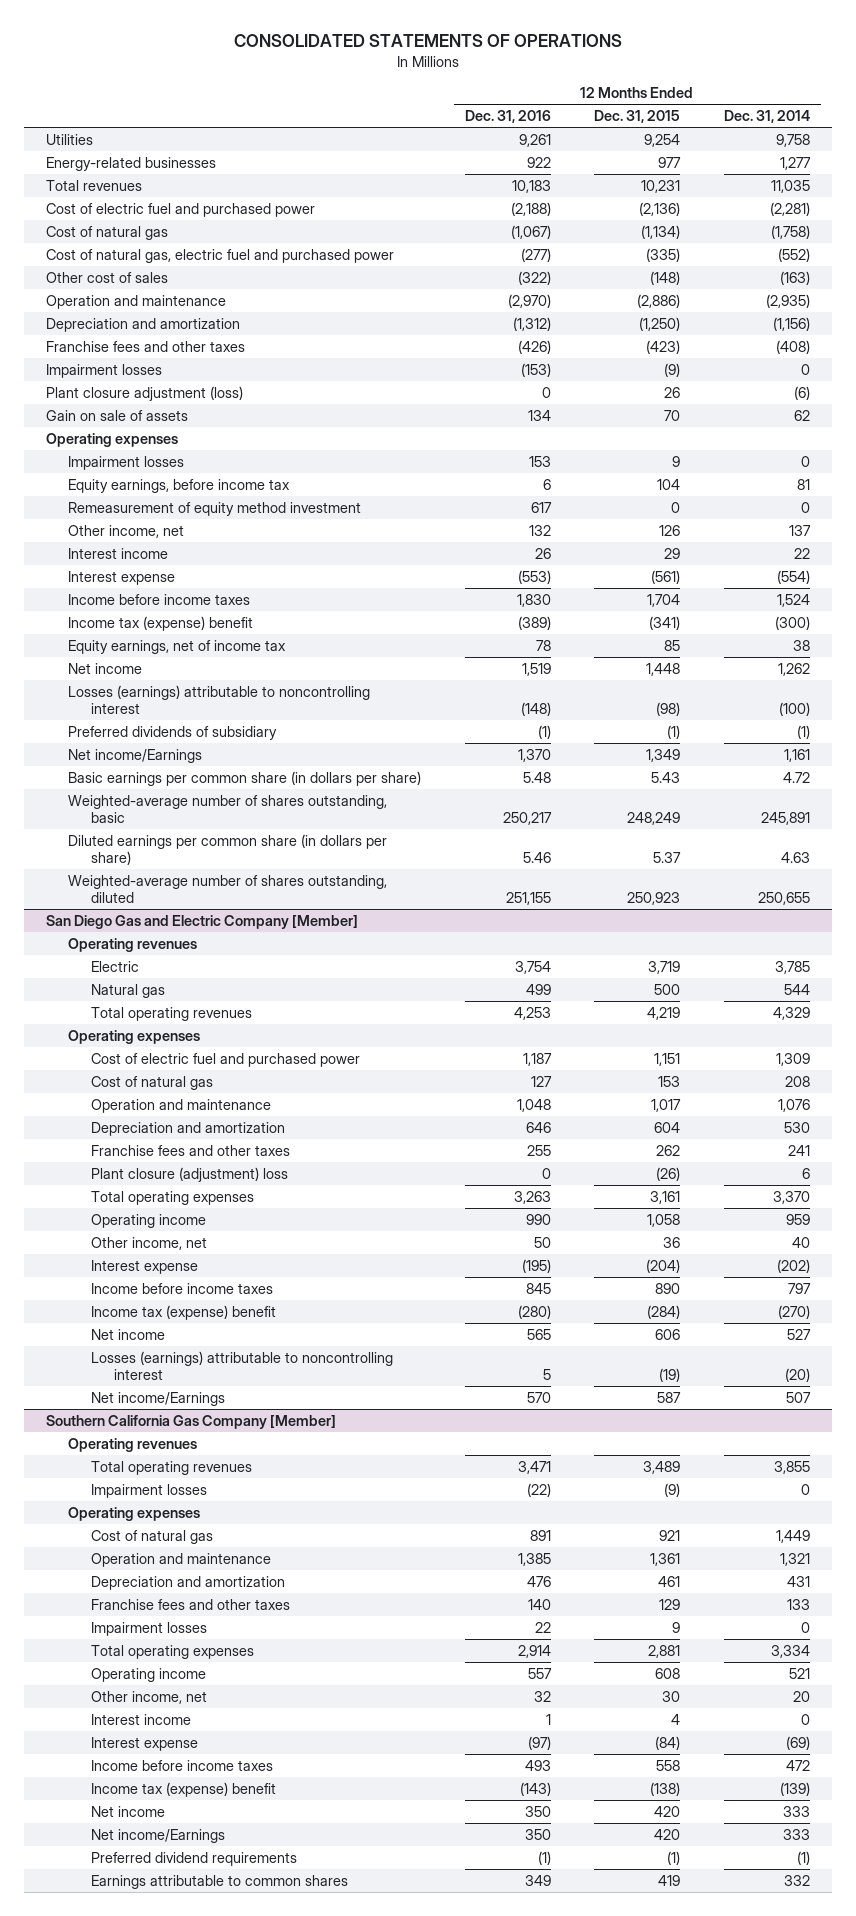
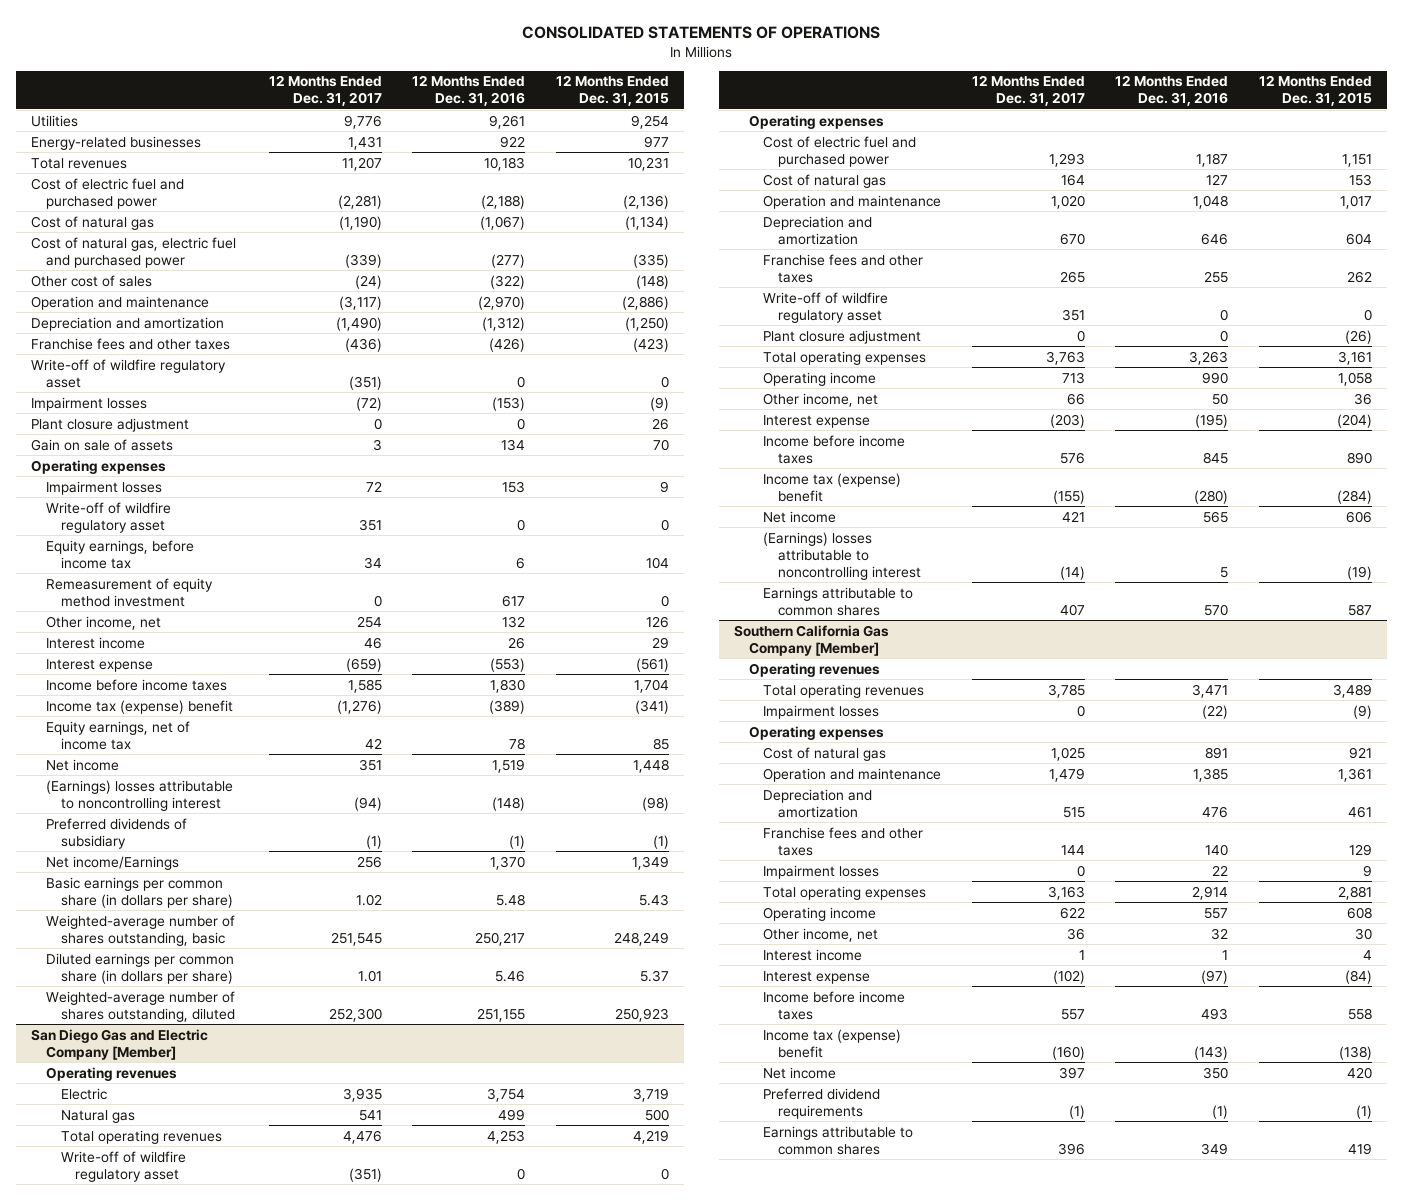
[723,110,810,124] Dec. 31, 2014 -> none
none -> [268,75,382,107] 12 Months Ended Dec. 31, 2017
none -> [31,358,227,388] Write-off of wildfire regulatory asset
[45,385,243,401] Plant closure adjustment (loss) -> [31,417,190,432] Plant closure adjustment
none -> [45,501,171,533] Write-off of wildfire regulatory asset
[68,684,371,715] Losses (earnings) attributable to noncontrolling interest -> [45,779,233,811] (Earnings) losses attributable to noncontrolling interest
none -> [60,1150,186,1182] Write-off of wildfire regulatory asset
none -> [763,291,889,323] Write-off of wildfire regulatory asset
[90,1166,288,1182] Plant closure (adjustment) loss -> [763,329,922,344] Plant closure adjustment
[90,1350,393,1381] Losses (earnings) attributable to noncontrolling interest -> [763,531,921,580] (Earnings) losses attributable to noncontrolling interest
[90,1391,225,1406] Net income/Earnings -> [763,586,914,616] Earnings attributable to common shares
[90,1828,225,1843] Net income/Earnings -> none

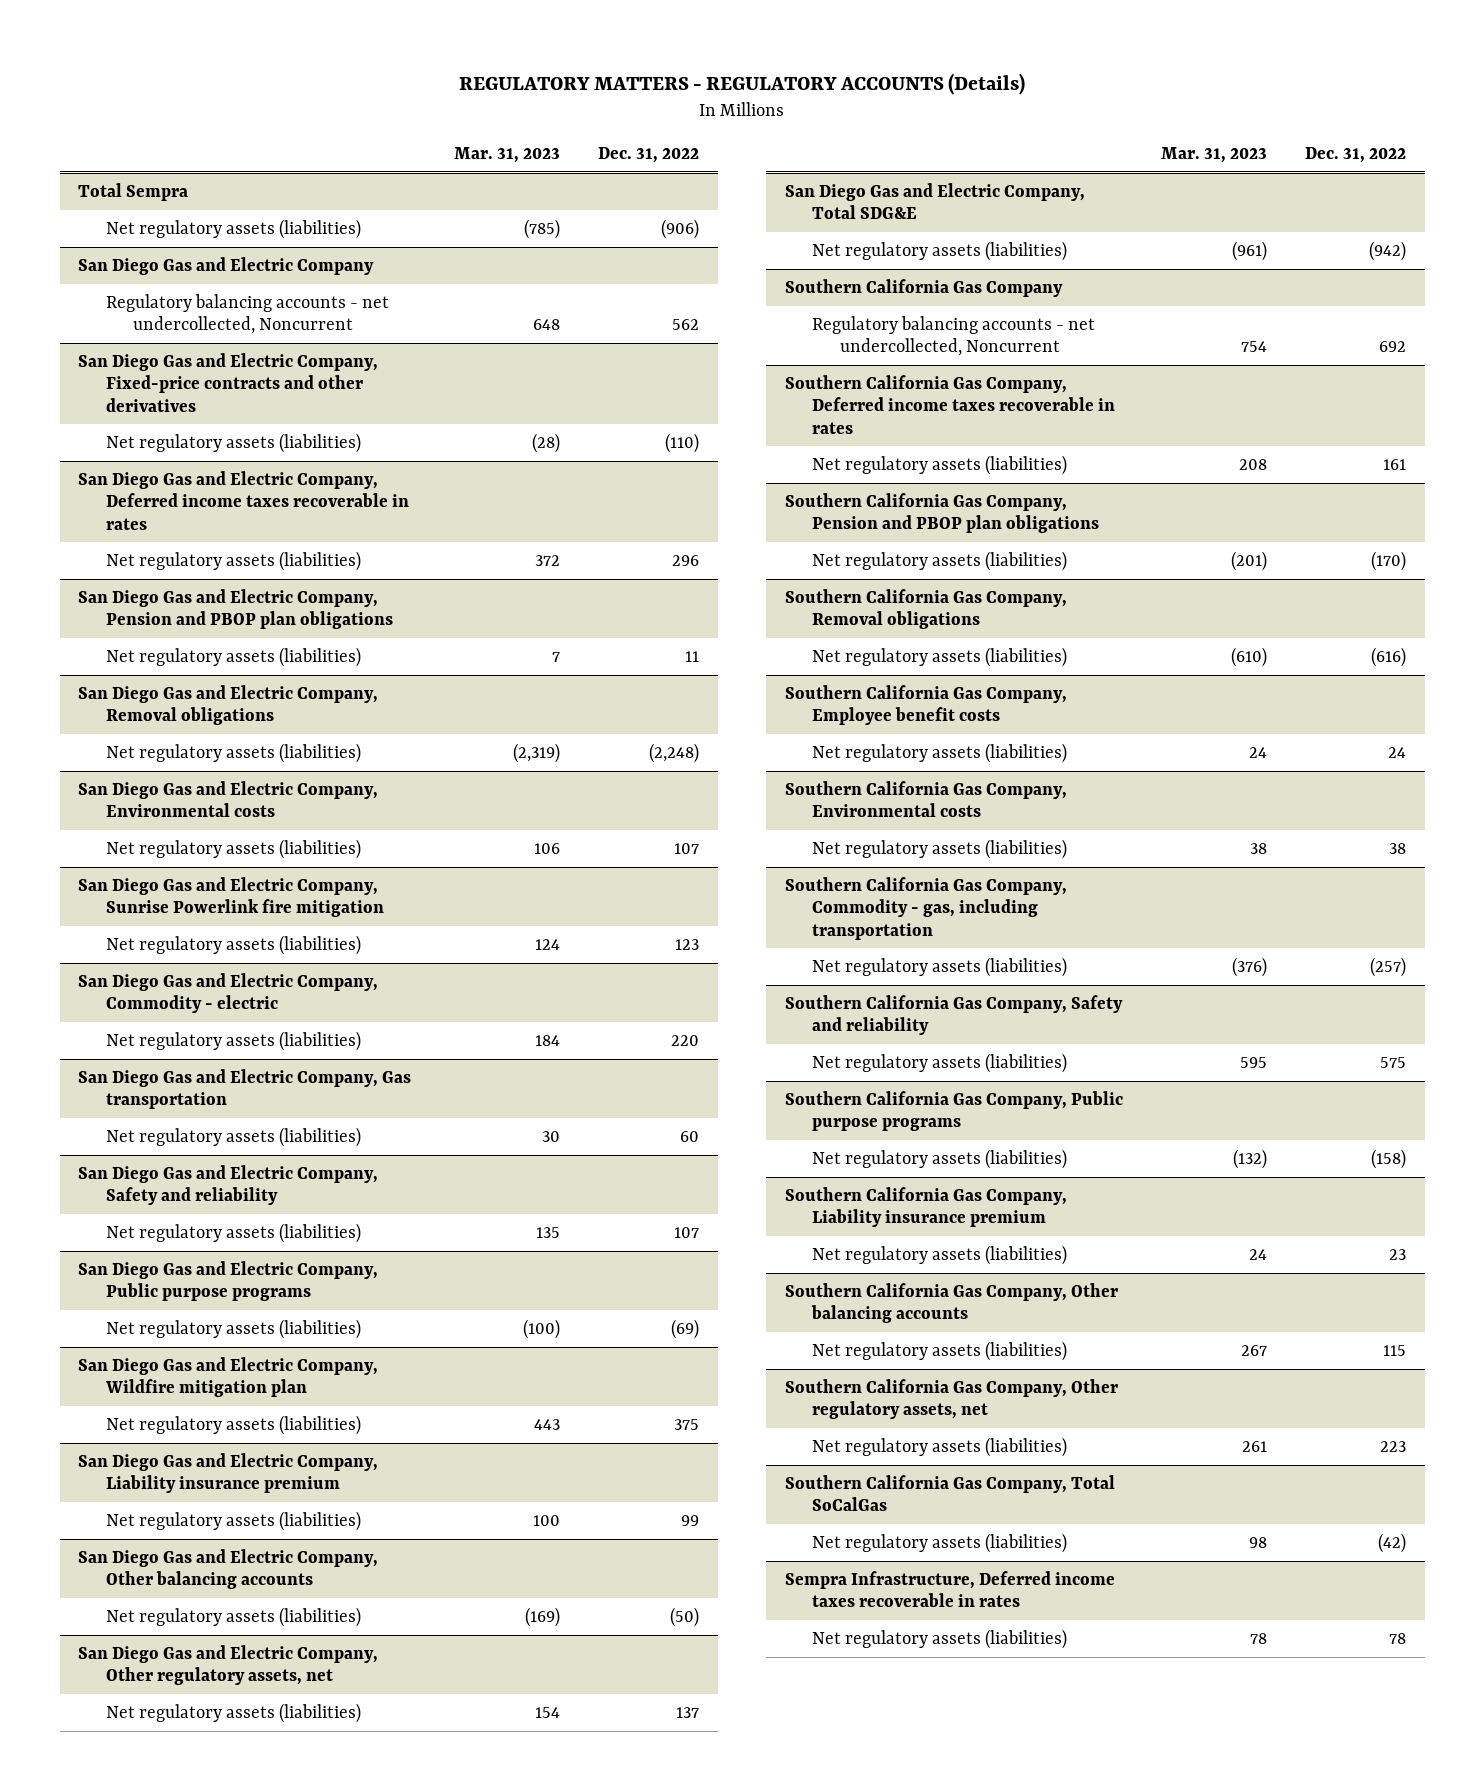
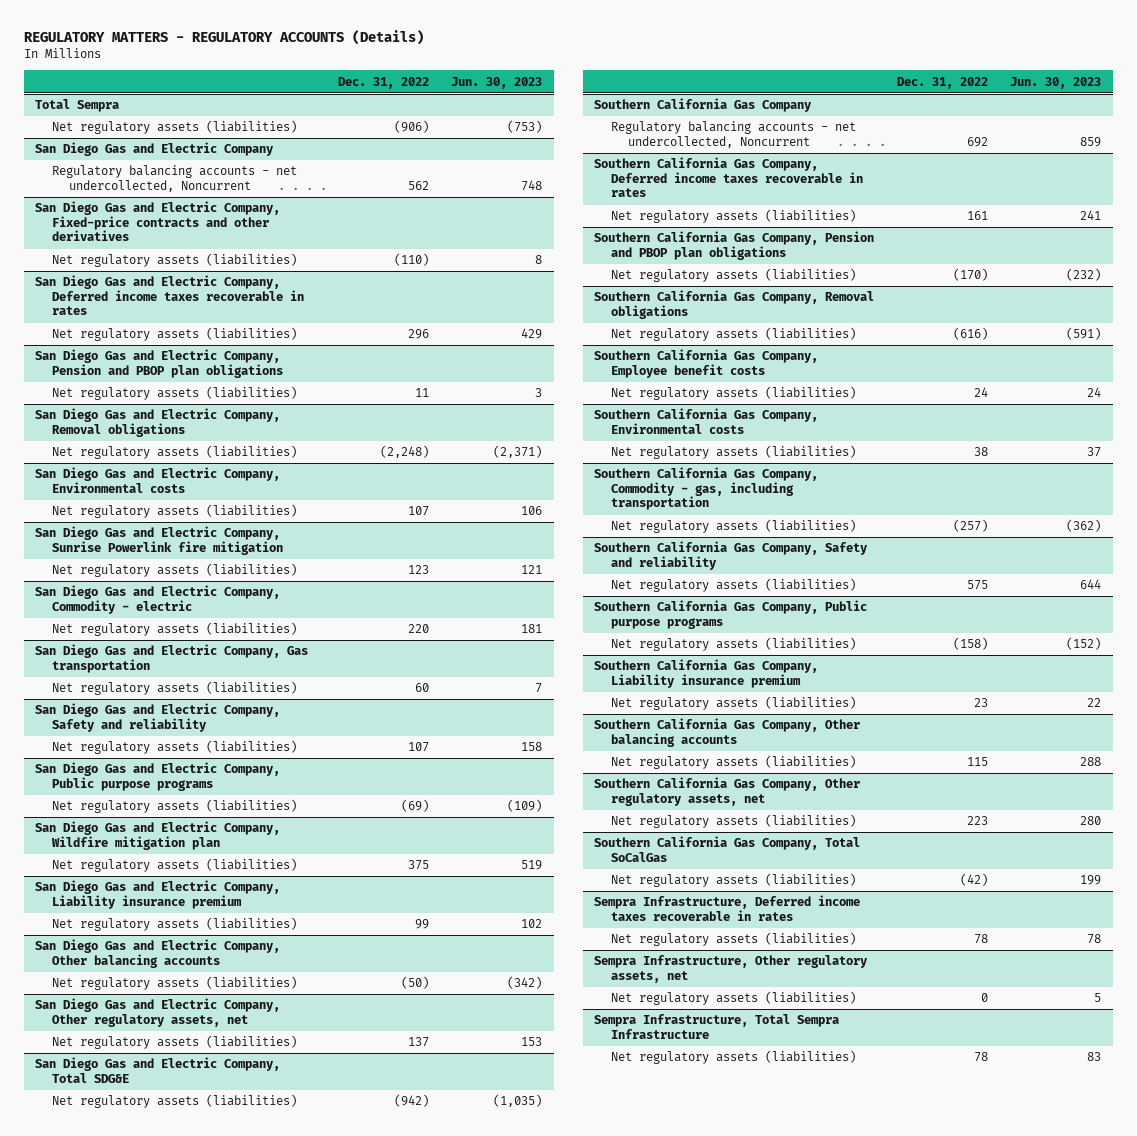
[454,146,561,163] Mar. 31, 2023 -> none
none -> [451,76,543,89] Jun. 30, 2023
none -> [594,955,869,983] Sempra Infrastructure, Other regulatory assets, net
none -> [611,991,857,1006] Net regulatory assets (liabilities)
none -> [594,1014,840,1039] Sempra Infrastructure, Total Sempra Infrastructure
none -> [611,1050,857,1065] Net regulatory assets (liabilities)

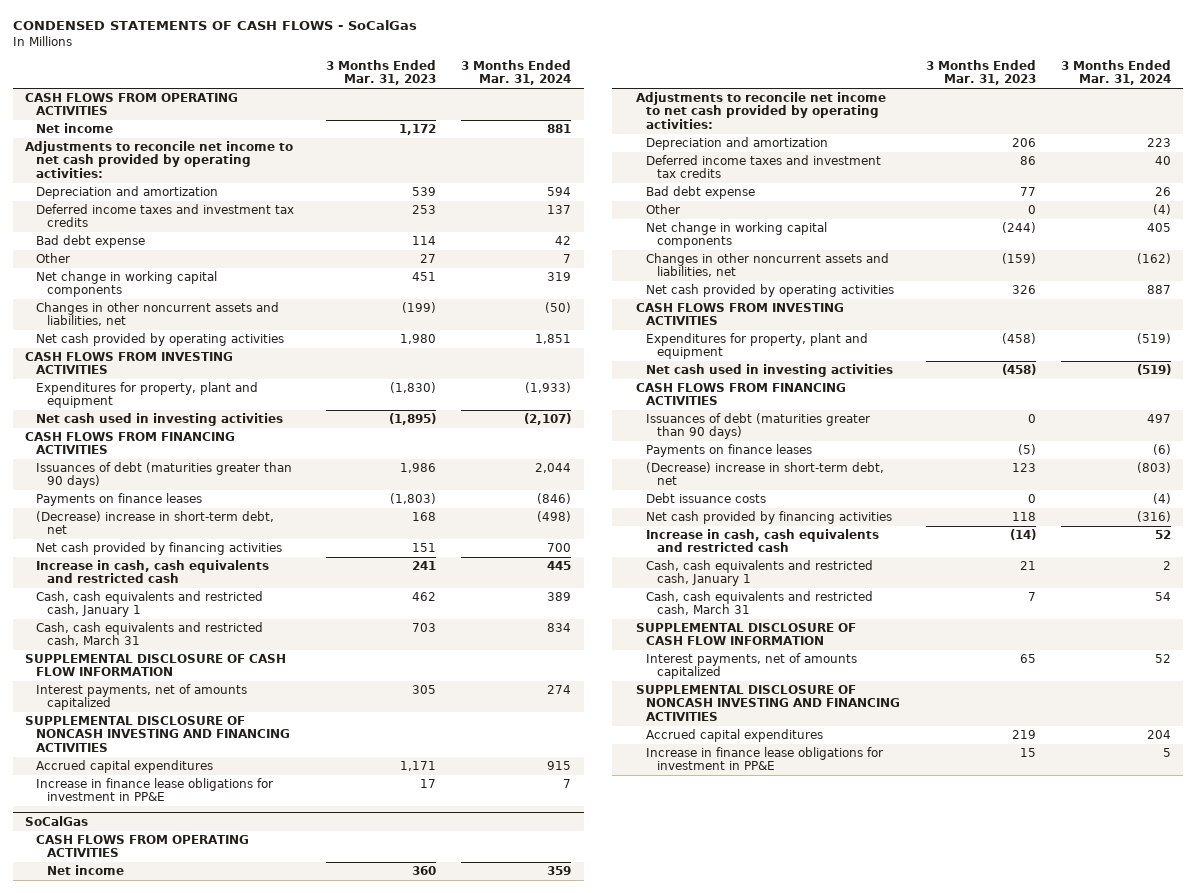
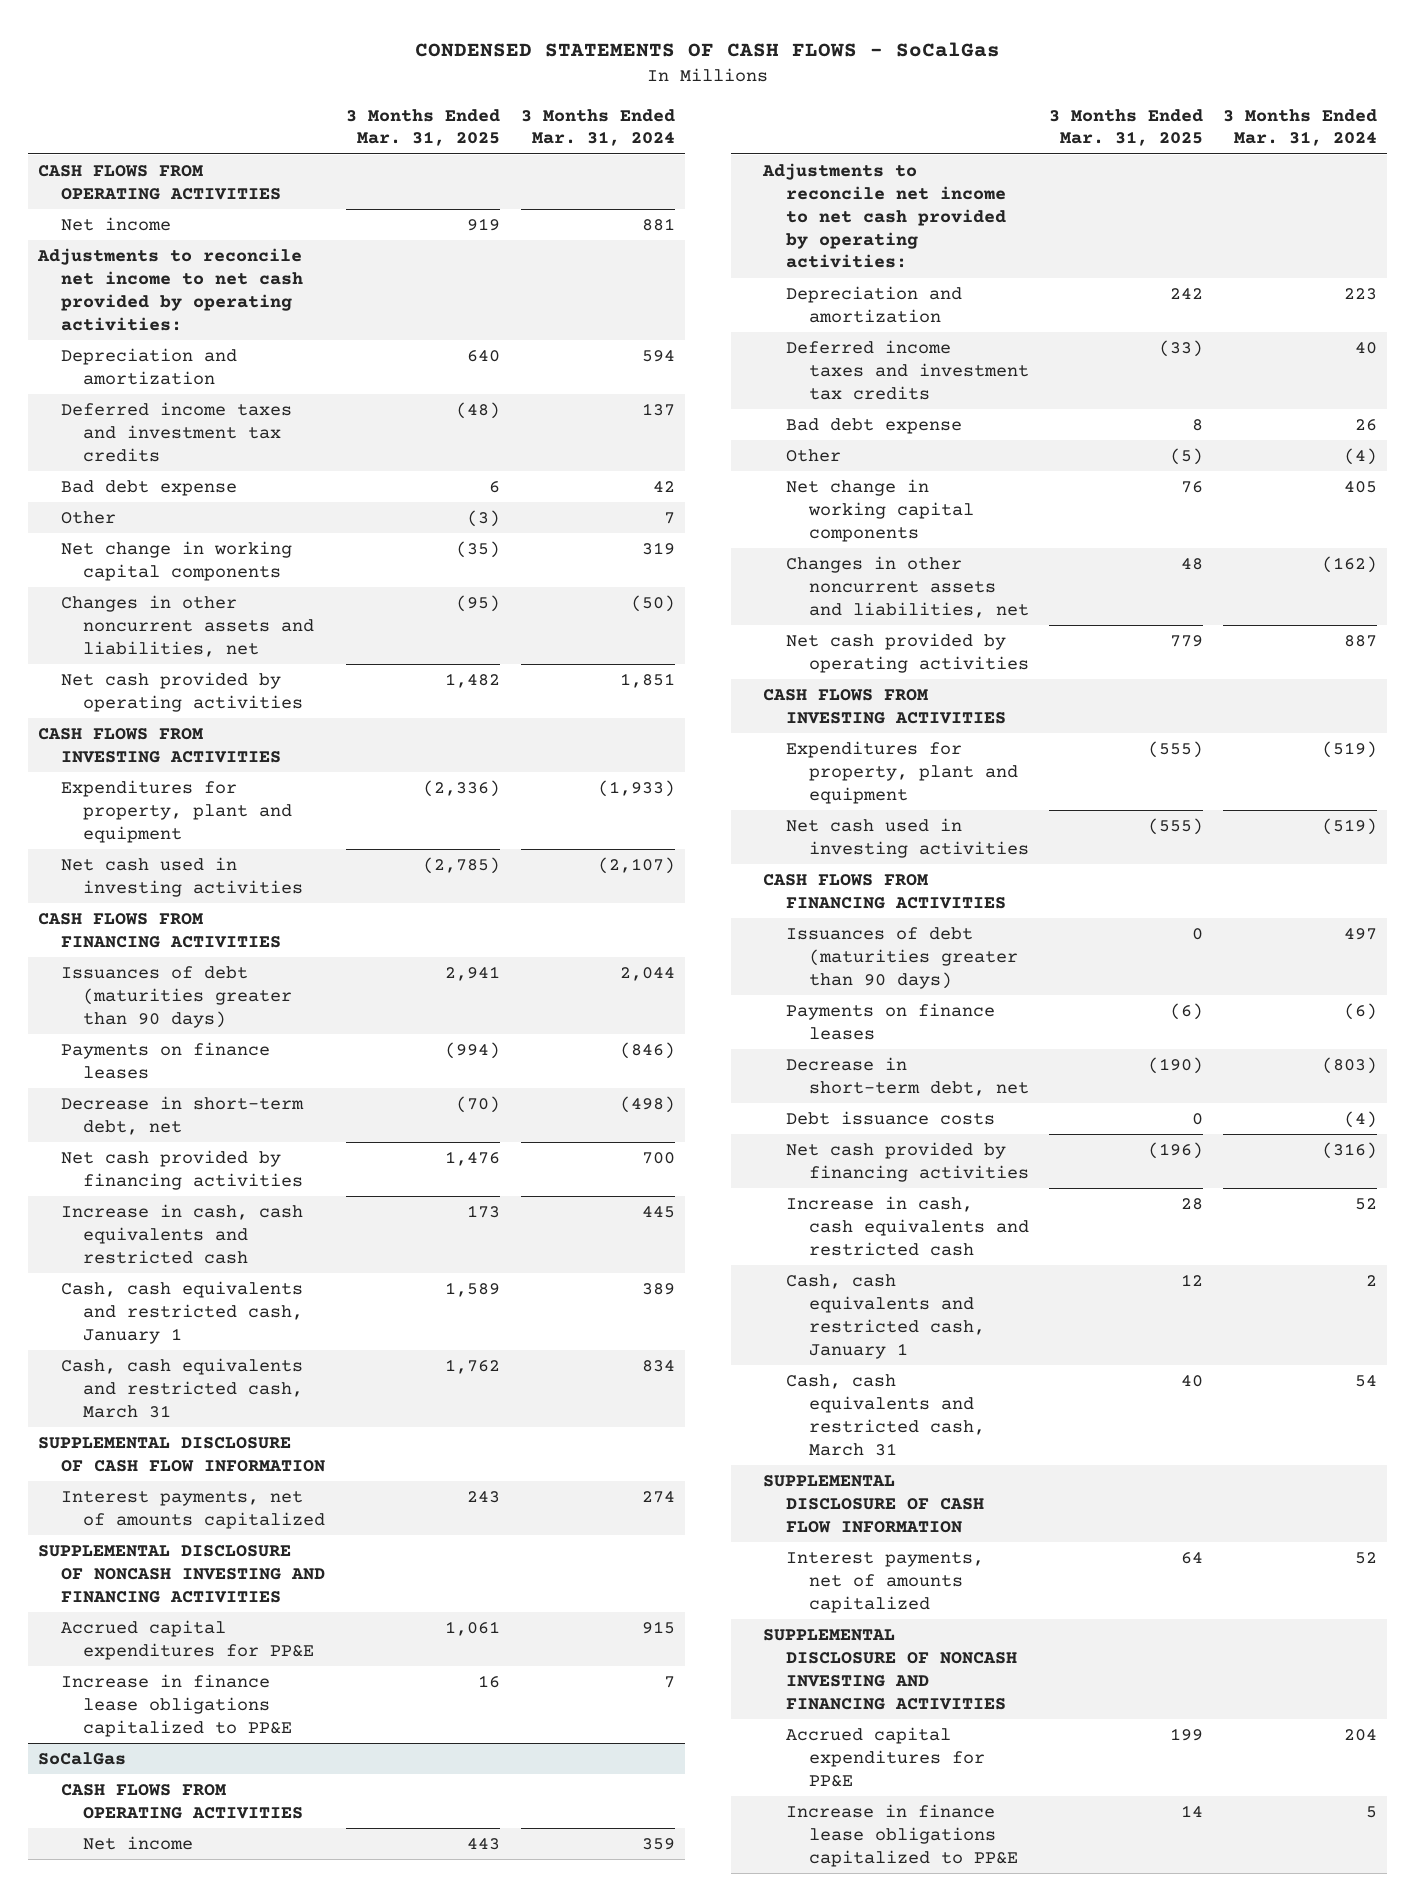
[326,60,437,86] 3 Months Ended Mar. 31, 2023 -> none
none -> [346,108,501,147] 3 Months Ended Mar. 31, 2025
[36,511,275,535] (Decrease) increase in short-term debt, net -> [60,1096,304,1135] Decrease in short-term debt, net
[36,760,214,774] Accrued capital expenditures -> [60,1620,315,1660] Accrued capital expenditures for PP&E
[36,778,274,802] Increase in finance lease obligations for investment in PP&E -> [60,1674,293,1737] Increase in finance lease obligations capitalized to PP&E
[646,462,885,486] (Decrease) increase in short-term debt, net -> [785,1057,1029,1096] Decrease in short-term debt, net
[646,729,824,743] Accrued capital expenditures -> [785,1727,985,1787] Accrued capital expenditures for PP&E
[646,747,884,771] Increase in finance lease obligations for investment in PP&E -> [785,1804,1018,1867] Increase in finance lease obligations capitalized to PP&E

